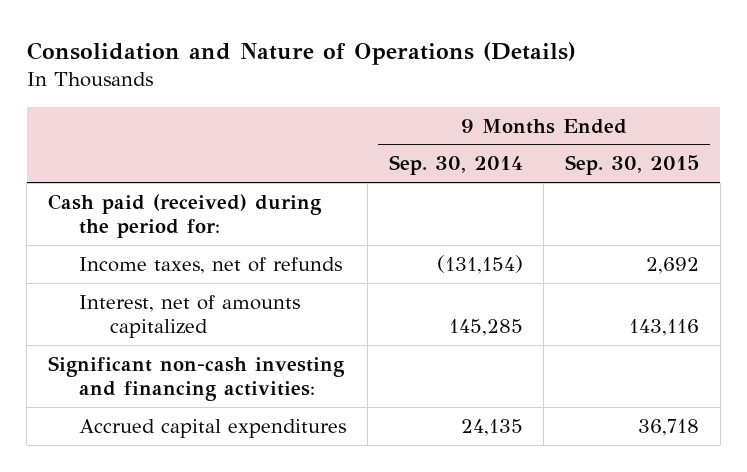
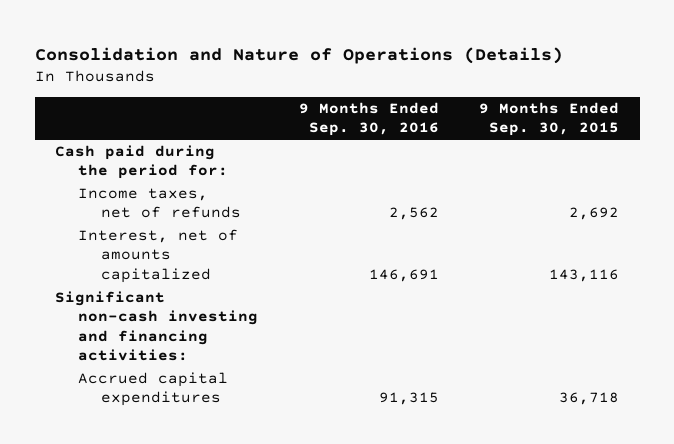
[388,155,523,176] Sep. 30, 2014 -> none
none -> [298,102,439,137] 9 Months Ended Sep. 30, 2016
[48,193,323,239] Cash paid (received) during the period for: -> [55,145,228,180] Cash paid during the period for:

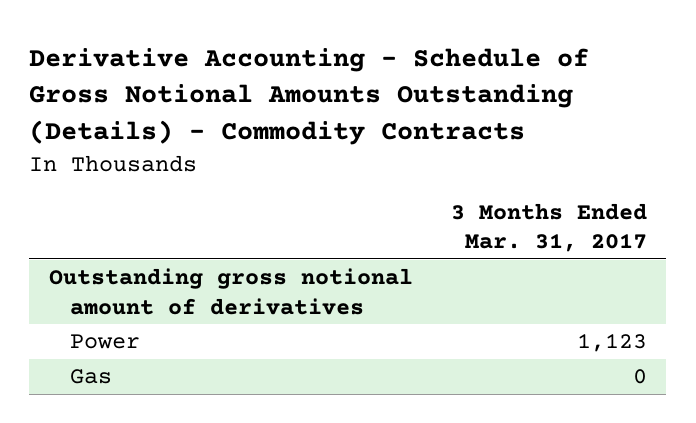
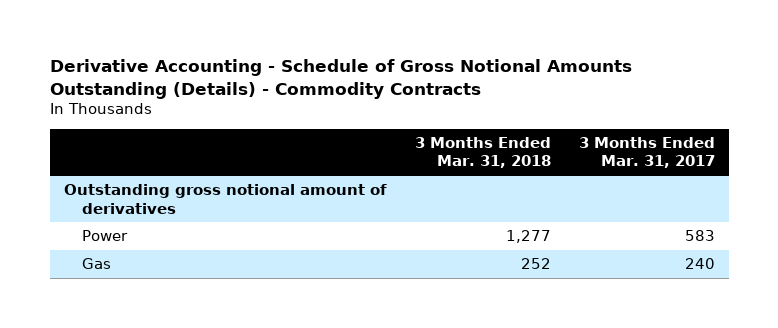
none -> [414,137,551,169] 3 Months Ended Mar. 31, 2018
[577,333,648,353] 1,123 -> [684,230,715,242] 583
[633,369,648,385] 0 -> [684,258,715,270] 240

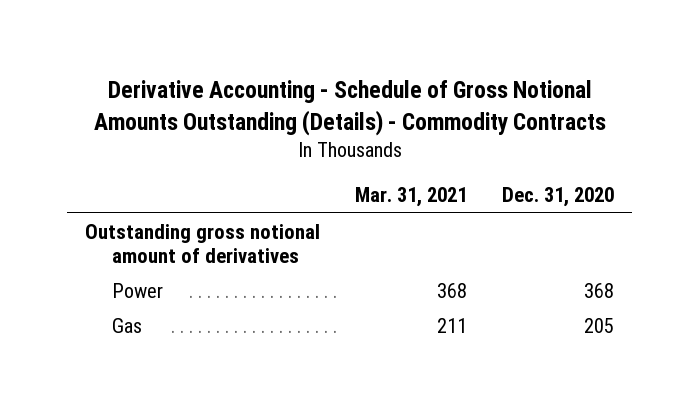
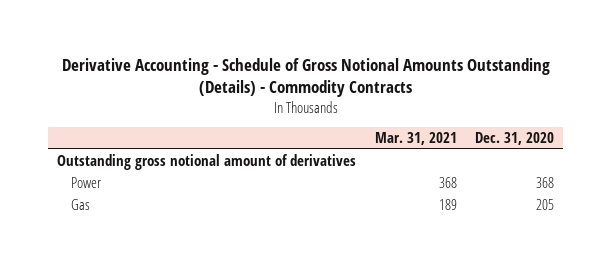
[437,317,468,333] 211 -> [438,199,457,211] 189

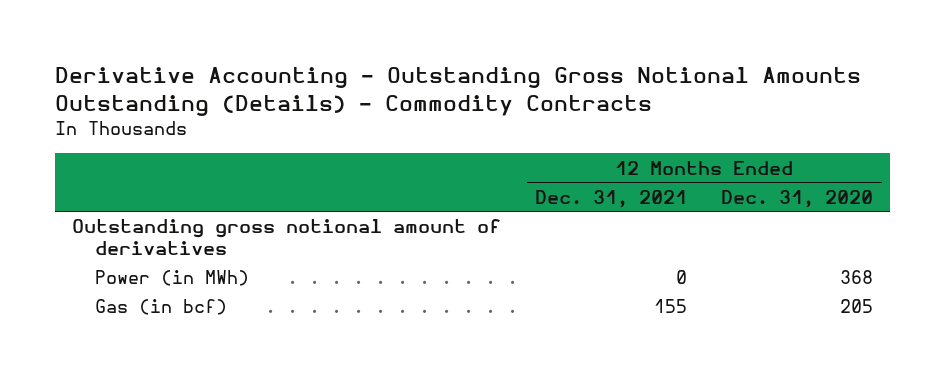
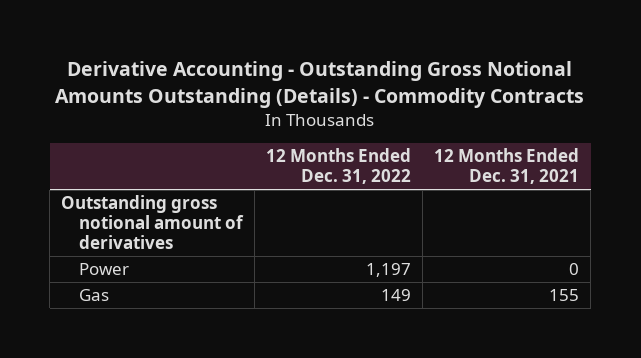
[721,189,874,208] Dec. 31, 2020 -> none
none -> [266,148,412,185] 12 Months Ended Dec. 31, 2022
[94,270,249,287] Power (in MWh) -> [78,263,129,276] Power
[94,299,227,316] Gas (in bcf) -> [78,289,109,302] Gas

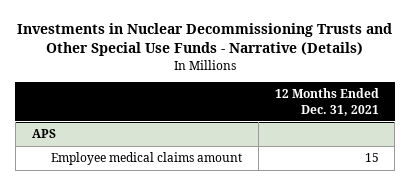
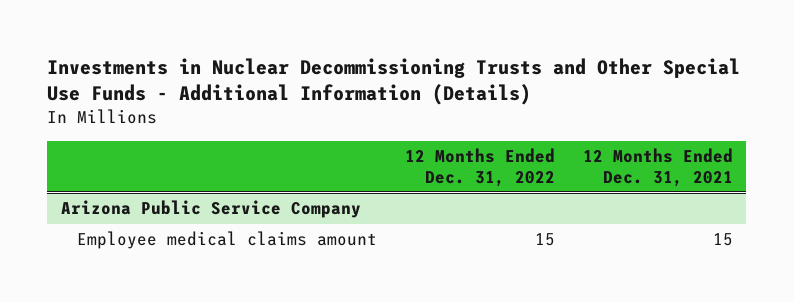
[17,23,393,57] Investments in Nuclear Decommissioning Trusts and Other Special Use Funds - Narrative (Details) -> [47,57,741,106] Investments in Nuclear Decommissioning Trusts and Other Special Use Funds - Additional Information (Details)
none -> [405,147,556,187] 12 Months Ended Dec. 31, 2022
[31,129,56,139] APS -> [61,200,362,219] Arizona Public Service Company

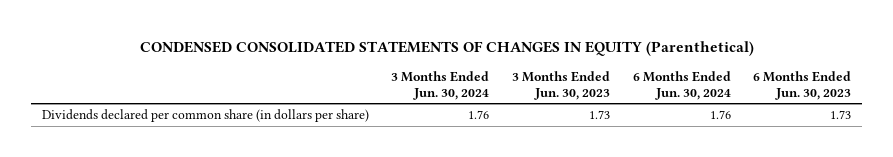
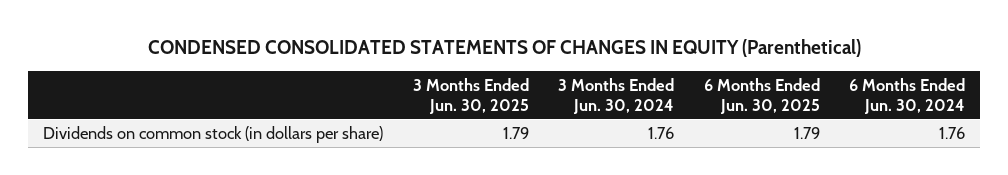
[512,70,611,100] 3 Months Ended Jun. 30, 2023 -> none
[753,70,852,100] 6 Months Ended Jun. 30, 2023 -> none
none -> [412,77,529,115] 3 Months Ended Jun. 30, 2025
none -> [703,77,820,115] 6 Months Ended Jun. 30, 2025
[41,109,369,123] Dividends declared per common share (in dollars per share) -> [43,126,384,144] Dividends on common stock (in dollars per share)

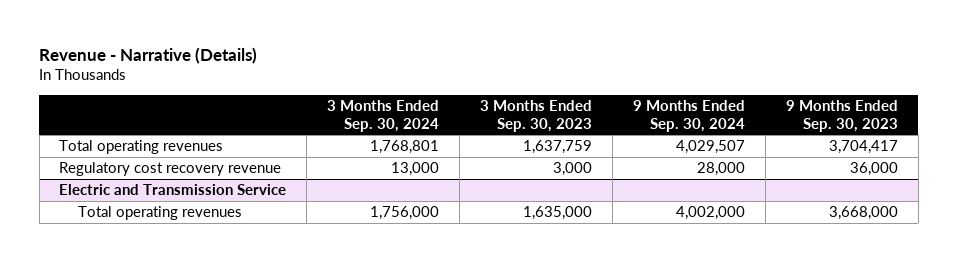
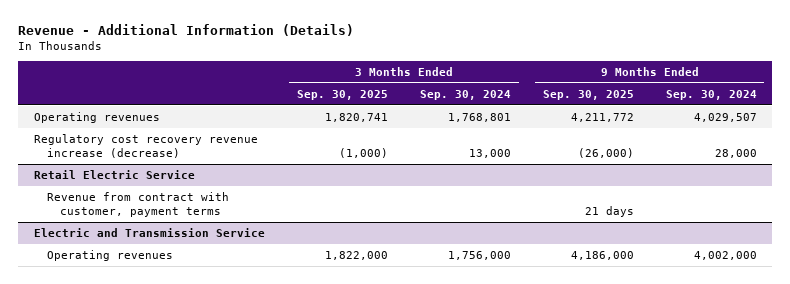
[39,47,258,65] Revenue - Narrative (Details) -> [17,24,354,37] Revenue - Additional Information (Details)
[480,99,593,132] 3 Months Ended Sep. 30, 2023 -> none
[785,99,898,132] 9 Months Ended Sep. 30, 2023 -> none
none -> [296,89,388,100] Sep. 30, 2025
none -> [542,89,634,100] Sep. 30, 2025
[59,139,224,154] Total operating revenues -> [33,111,160,123] Operating revenues
[59,161,282,176] Regulatory cost recovery revenue -> [33,133,258,158] Regulatory cost recovery revenue increase (decrease)
none -> [33,169,195,179] Retail Electric Service
none -> [46,191,229,217] Revenue from contract with customer, payment terms
[77,205,242,220] Total operating revenues -> [46,249,173,261] Operating revenues

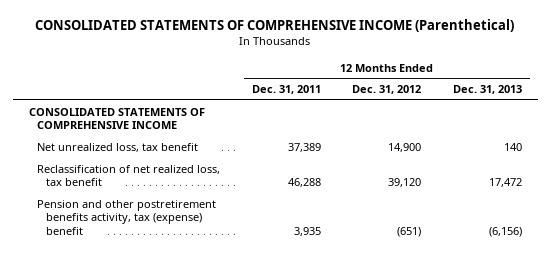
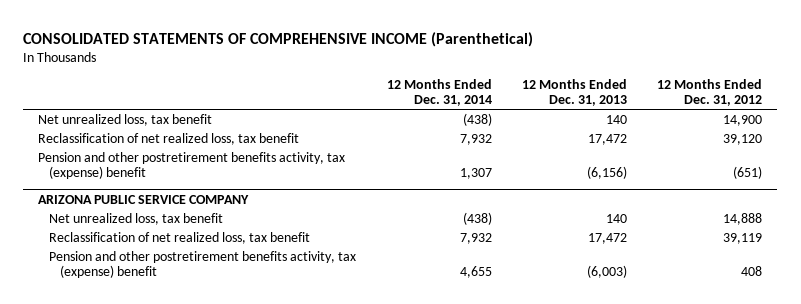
[251,85,321,95] Dec. 31, 2011 -> none
none -> [386,78,492,107] 12 Months Ended Dec. 31, 2014
[28,107,205,130] CONSOLIDATED STATEMENTS OF COMPREHENSIVE INCOME -> none
none -> [38,194,250,204] ARIZONA PUBLIC SERVICE COMPANY
none -> [49,212,224,225] Net unrealized loss, tax benefit
none -> [49,231,311,244] Reclassification of net realized loss, tax benefit
none -> [49,250,357,279] Pension and other postretirement benefits activity, tax (expense) benefit

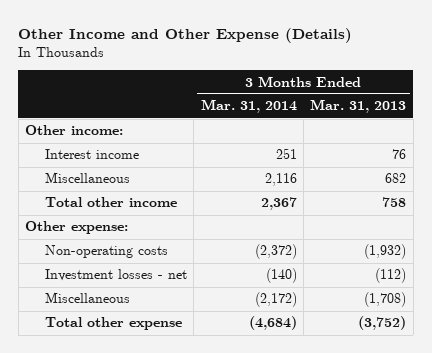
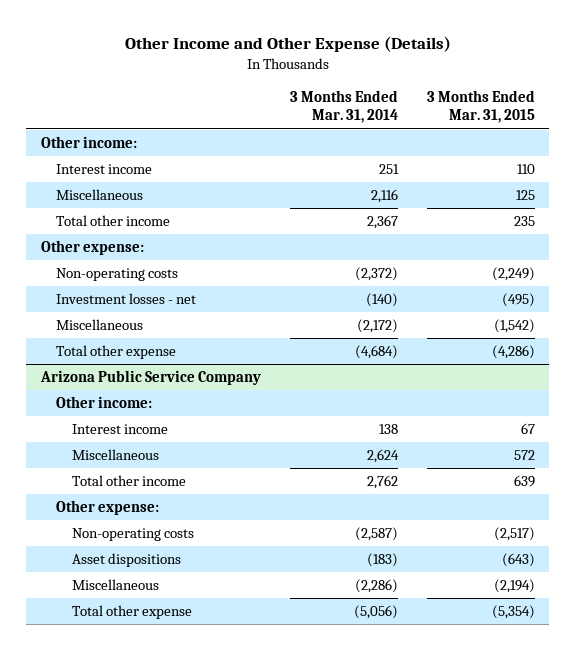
[310,99,407,114] Mar. 31, 2013 -> none
none -> [426,89,535,124] 3 Months Ended Mar. 31, 2015
none -> [39,370,261,386] Arizona Public Service Company
none -> [56,396,153,409] Other income:
none -> [72,424,169,435] Interest income
none -> [72,449,160,461] Miscellaneous
none -> [72,475,187,487] Total other income
none -> [56,500,160,516] Other expense:
none -> [72,528,195,542] Non-operating costs
none -> [72,553,182,568] Asset dispositions
none -> [72,579,160,591] Miscellaneous
none -> [72,605,193,620] Total other expense

